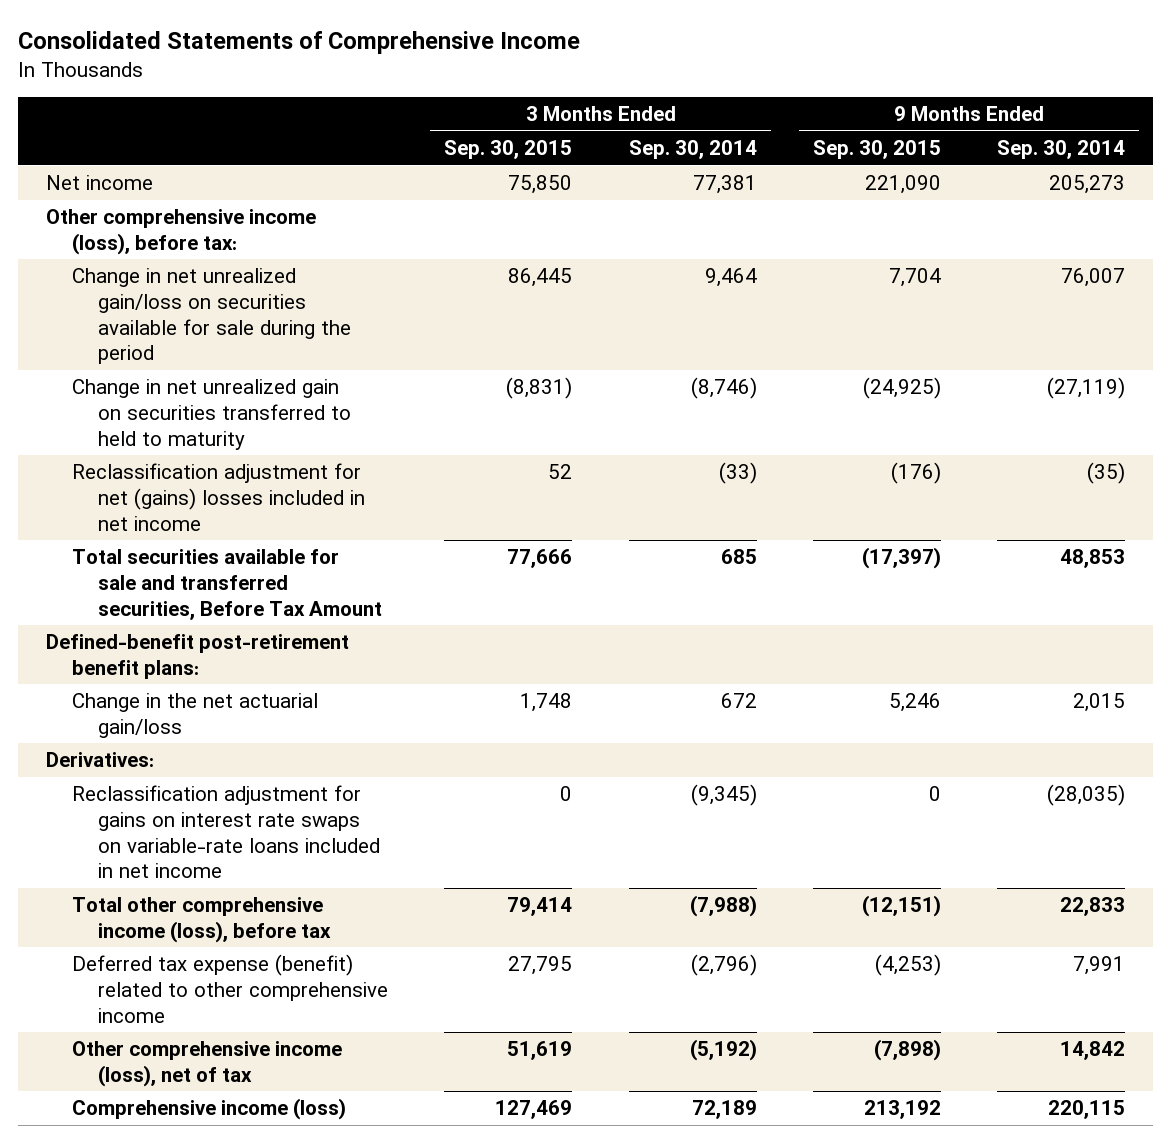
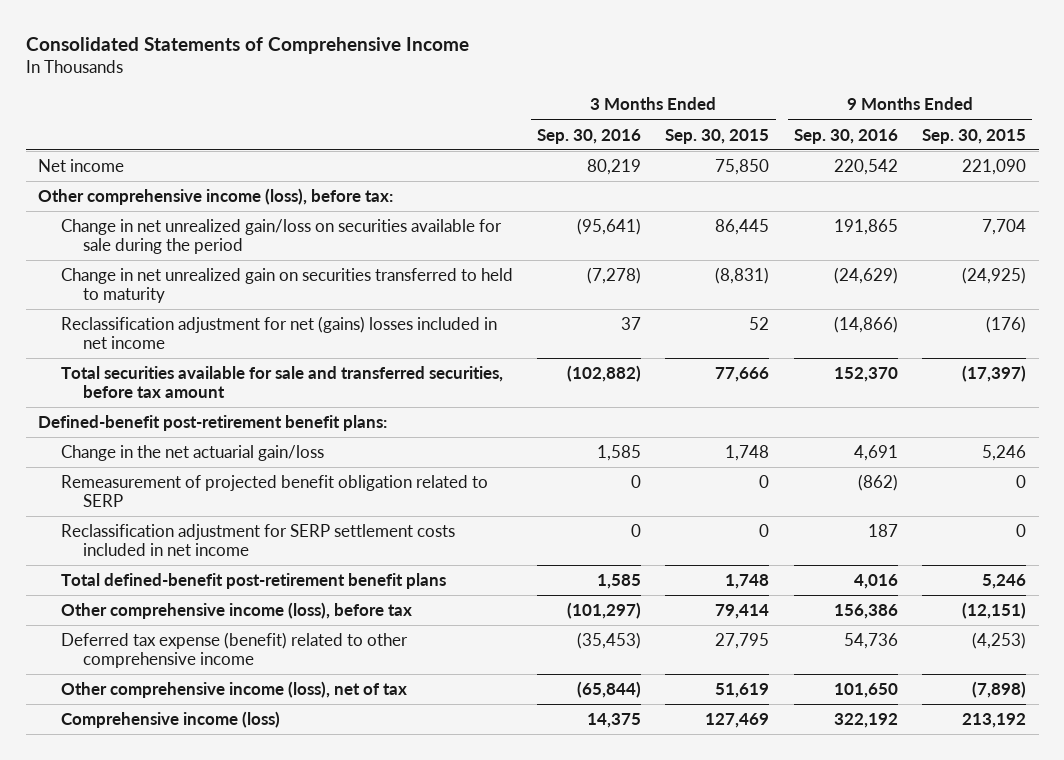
[628,140,757,160] Sep. 30, 2014 -> none
[996,140,1125,160] Sep. 30, 2014 -> none
none -> [536,128,641,144] Sep. 30, 2016
none -> [793,128,898,144] Sep. 30, 2016
[72,549,383,620] Total securities available for sale and transferred securities, Before Tax Amount -> [60,365,503,398] Total securities available for sale and transferred securities, before tax amount
[45,752,154,768] Derivatives: -> none
[72,785,381,879] Reclassification adjustment for gains on interest rate swaps on variable-rate loans included in net income -> none
none -> [60,474,488,507] Remeasurement of projected benefit obligation related to SERP
none -> [60,523,455,556] Reclassification adjustment for SERP settlement costs included in net income
none -> [60,572,446,589] Total defined-benefit post-retirement benefit plans
[72,897,332,943] Total other comprehensive income (loss), before tax -> [60,601,412,619] Other comprehensive income (loss), before tax

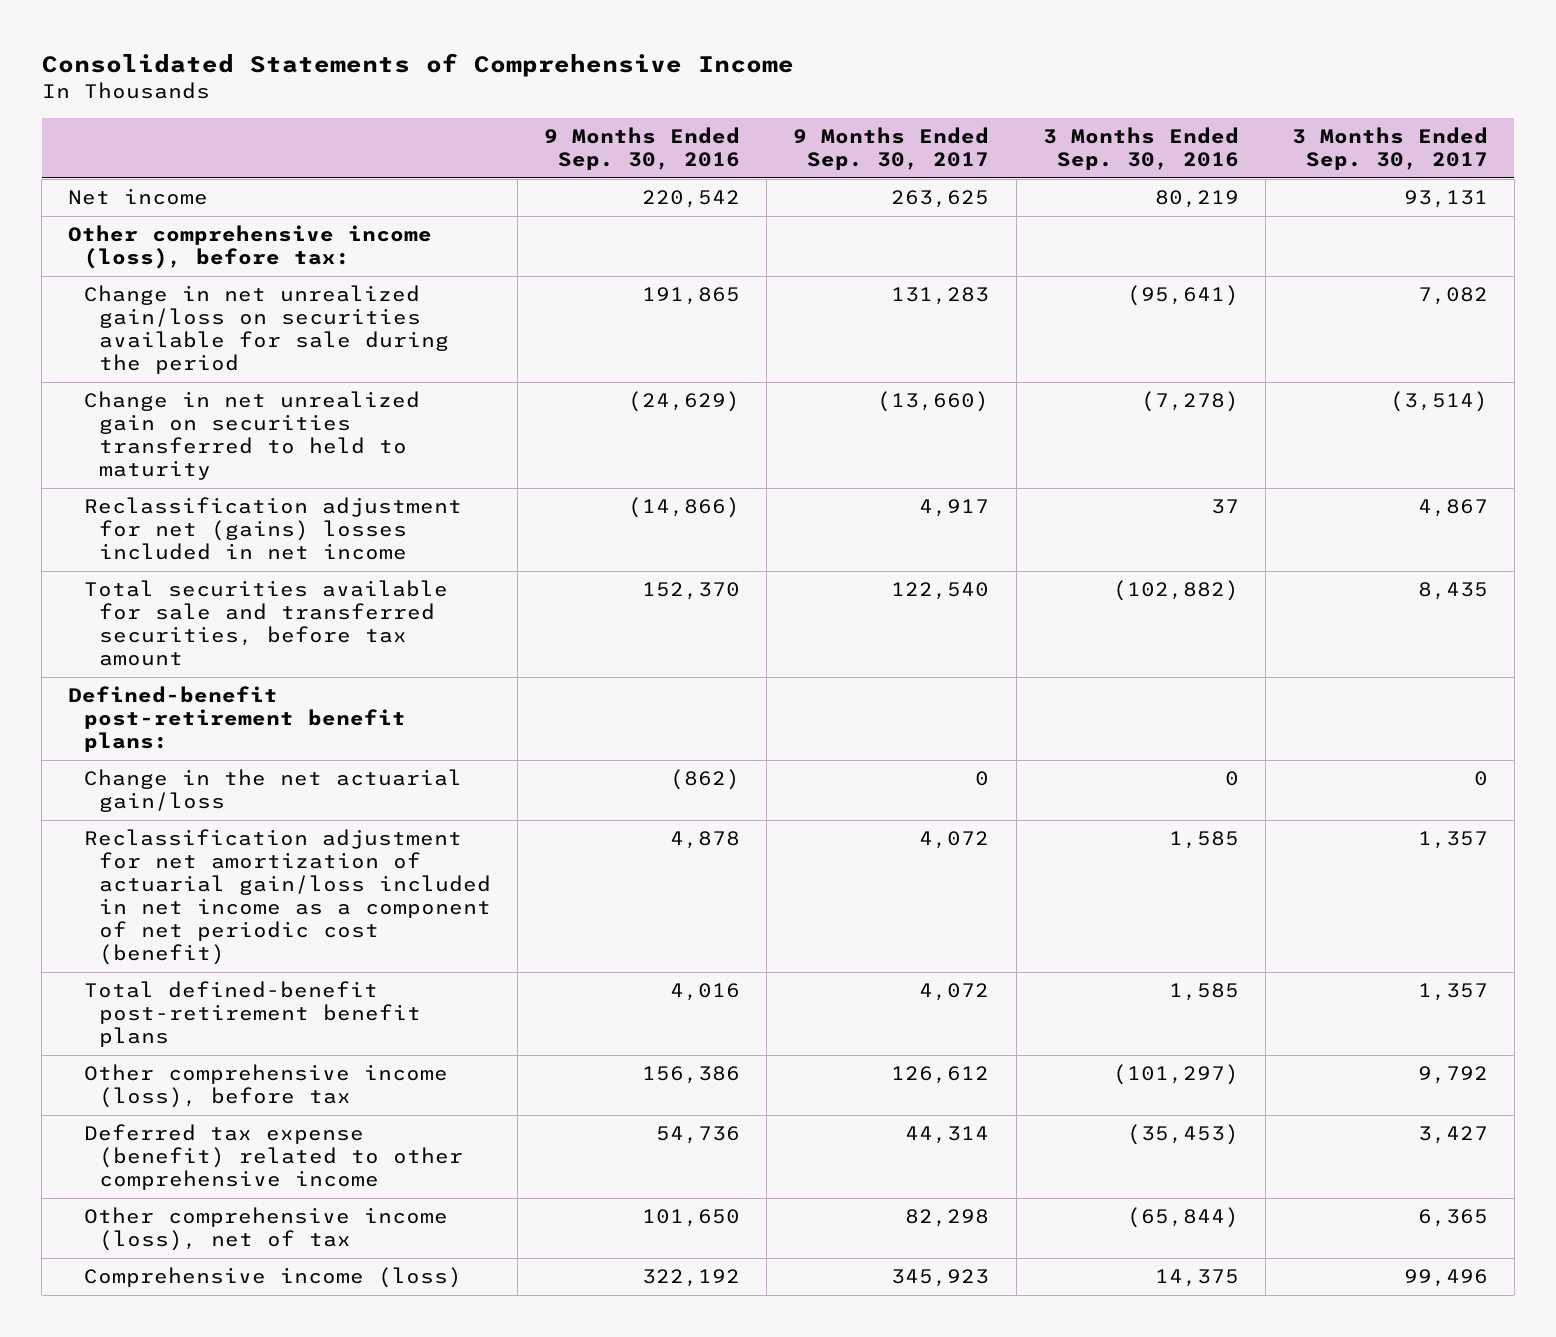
[665,128,770,144] Sep. 30, 2015 -> none
[922,128,1027,144] Sep. 30, 2015 -> none
none -> [793,127,990,171] 9 Months Ended Sep. 30, 2017
none -> [1291,127,1488,171] 3 Months Ended Sep. 30, 2017
[60,474,488,507] Remeasurement of projected benefit obligation related to SERP -> none
[60,523,455,556] Reclassification adjustment for SERP settlement costs included in net income -> none
[596,444,641,461] 1,585 -> [1224,771,1239,787] 0
[853,444,898,461] 4,691 -> [670,769,741,791] (862)
none -> [83,829,491,965] Reclassification adjustment for net amortization of actuarial gain/loss included in net income as a component of net periodic cost (benefit)

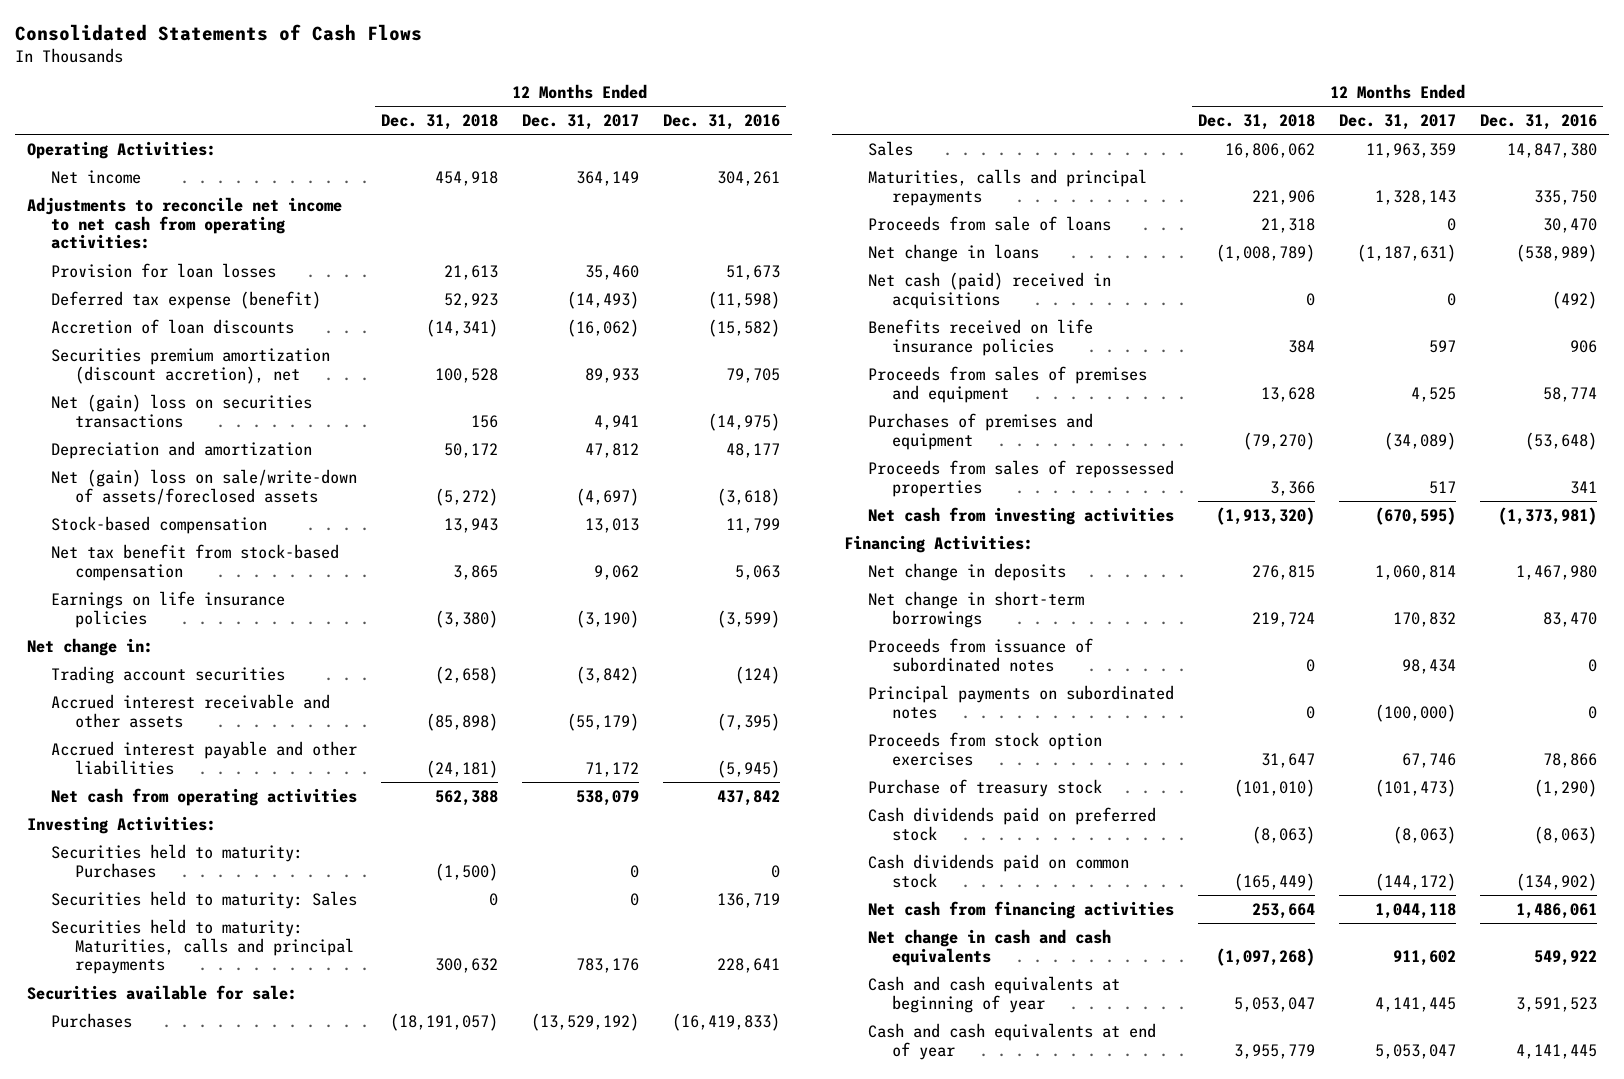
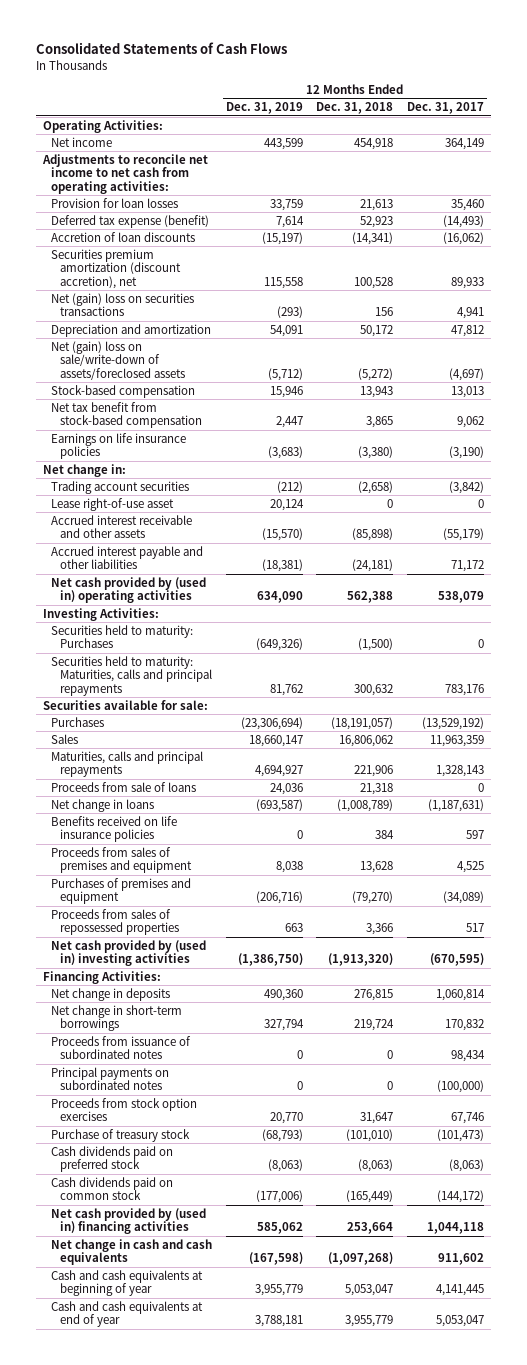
[662,114,780,131] Dec. 31, 2016 -> none
none -> [225,102,303,115] Dec. 31, 2019
none -> [51,497,175,511] Lease right-of-use asset
[50,787,357,806] Net cash from operating activities -> [51,576,207,604] Net cash provided by (used in) operating activities
[50,890,357,909] Securities held to maturity: Sales -> none
[868,271,1112,309] Net cash (paid) received in acquisitions -> none
[868,506,1175,525] Net cash from investing activities -> [51,939,207,967] Net cash provided by (used in) investing activities
[868,900,1175,919] Net cash from financing activities -> [51,1207,207,1235] Net cash provided by (used in) financing activities

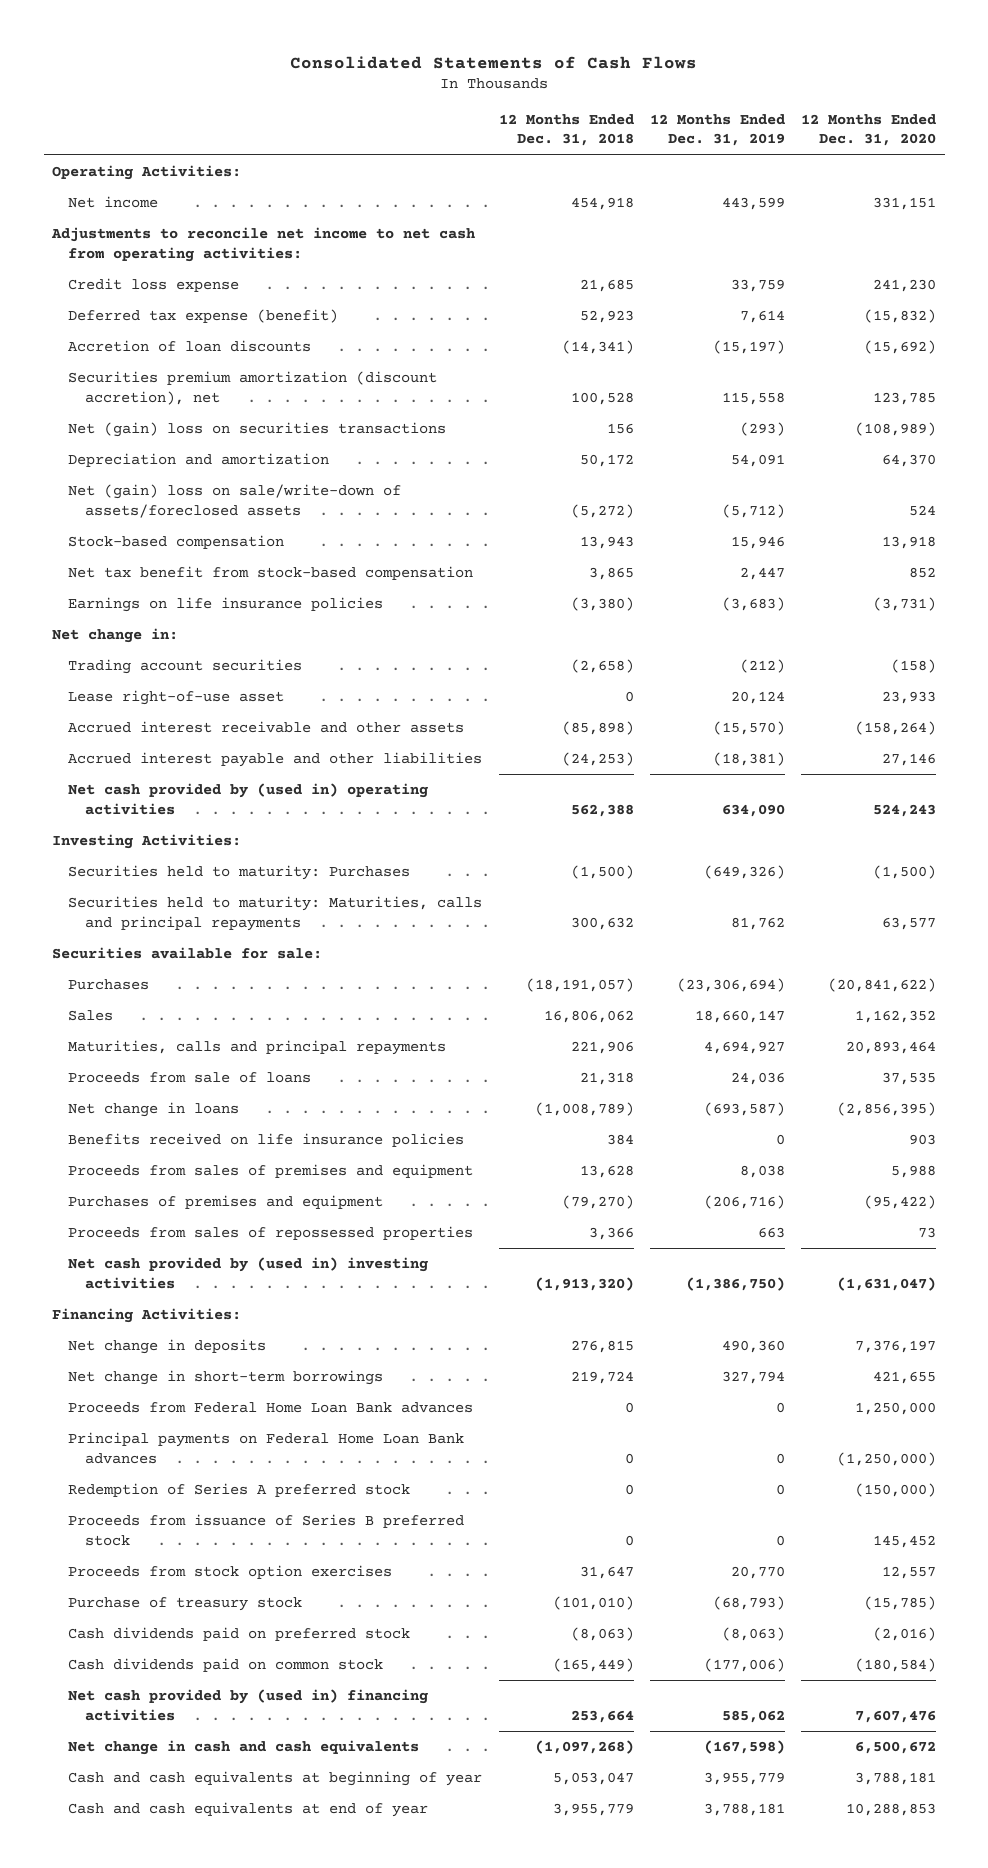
[406,102,484,115] Dec. 31, 2017 -> none
none -> [801,113,937,147] 12 Months Ended Dec. 31, 2020
[51,197,179,208] Provision for loan losses -> none
none -> [68,278,240,293] Credit loss expense
[352,559,394,573] (24,181) -> [561,752,634,767] (24,253)
[51,1035,192,1060] Proceeds from issuance of subordinated notes -> none
[51,1066,170,1091] Principal payments on subordinated notes -> none
none -> [68,1402,474,1414] Proceeds from Federal Home Loan Bank advances
none -> [68,1432,465,1464] Principal payments on Federal Home Loan Bank advances
none -> [68,1483,411,1498] Redemption of Series A preferred stock
none -> [68,1514,465,1546] Proceeds from issuance of Series B preferred stock

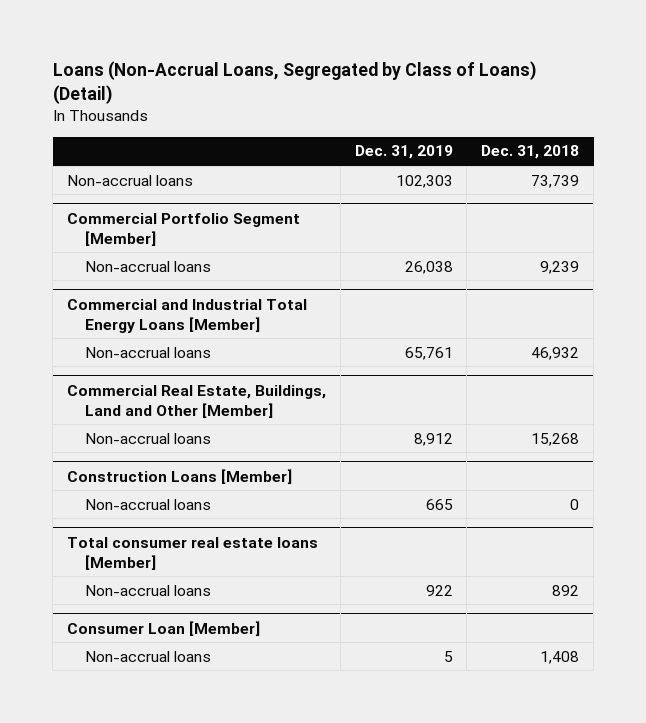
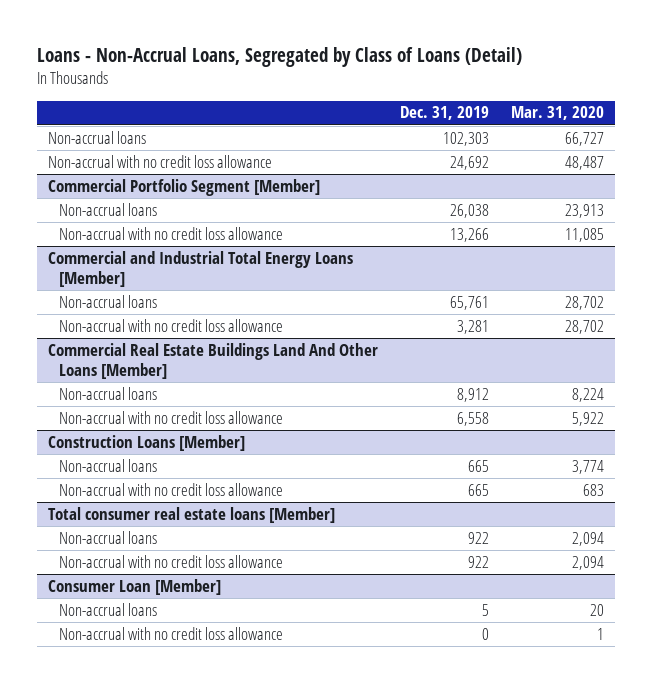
[52,61,537,105] Loans (Non-Accrual Loans, Segregated by Class of Loans) (Detail) -> [36,47,522,68] Loans - Non-Accrual Loans, Segregated by Class of Loans (Detail)
[481,145,580,160] Dec. 31, 2018 -> none
none -> [510,106,604,121] Mar. 31, 2020
none -> [47,154,272,168] Non-accrual with no credit loss allowance
none -> [59,226,284,240] Non-accrual with no credit loss allowance
none -> [59,318,284,332] Non-accrual with no credit loss allowance
[66,384,326,418] Commercial Real Estate, Buildings, Land and Other [Member] -> [47,342,378,379] Commercial Real Estate Buildings Land And Other Loans [Member]
none -> [59,410,284,424] Non-accrual with no credit loss allowance
none -> [59,482,284,496] Non-accrual with no credit loss allowance
none -> [59,554,284,568] Non-accrual with no credit loss allowance
none -> [59,626,284,640] Non-accrual with no credit loss allowance

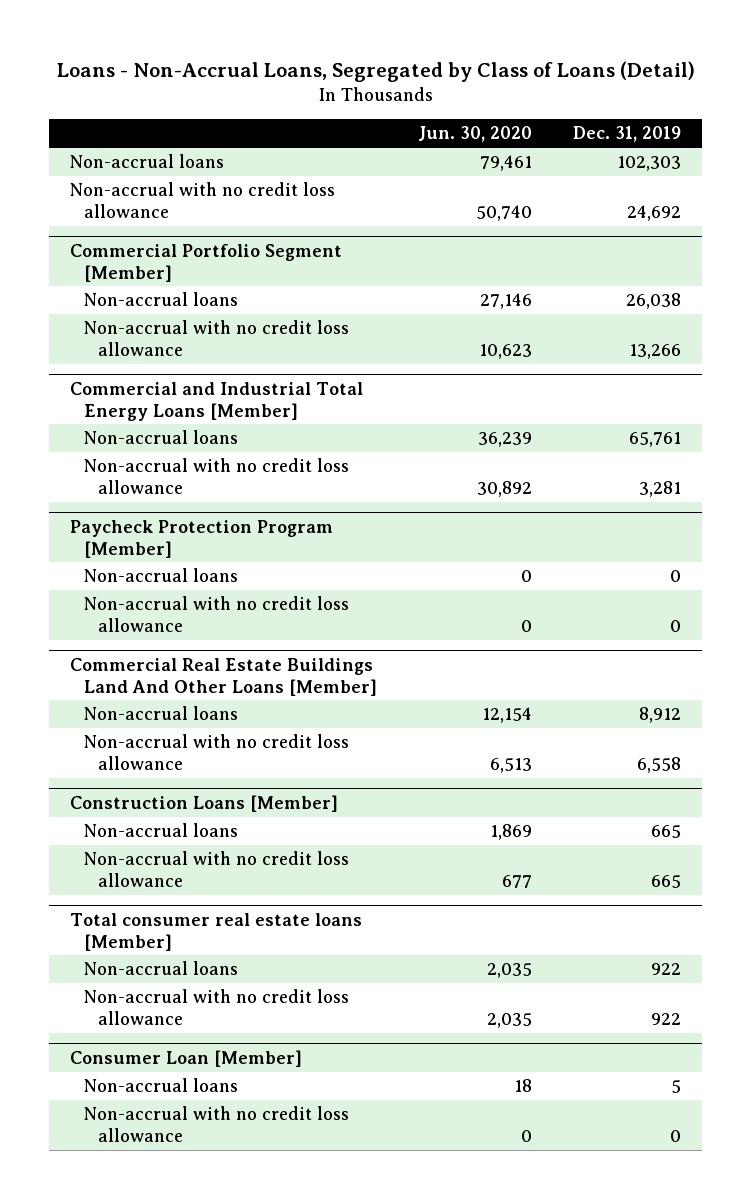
[510,106,604,121] Mar. 31, 2020 -> none
none -> [418,126,533,143] Jun. 30, 2020
none -> [69,519,333,558] Paycheck Protection Program [Member]
none -> [83,568,238,583] Non-accrual loans
none -> [83,596,349,632] Non-accrual with no credit loss allowance

